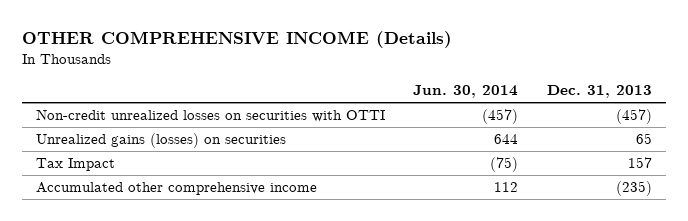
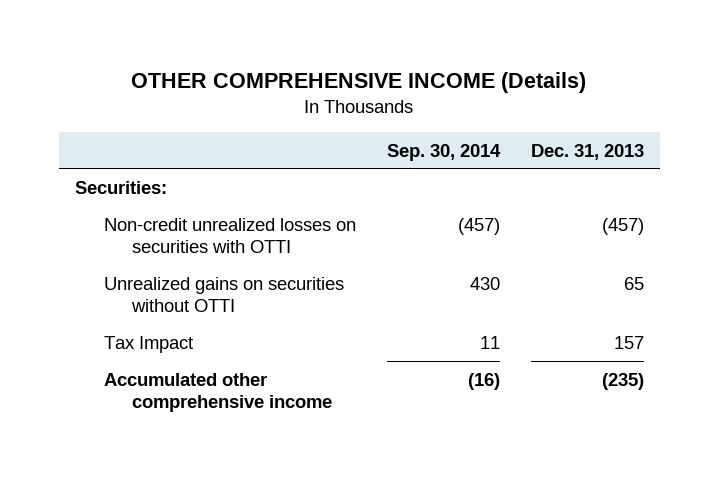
[413,85,519,99] Jun. 30, 2014 -> none
none -> [386,143,501,161] Sep. 30, 2014
none -> [74,180,167,194] Securities:
[35,132,286,148] Unrealized gains (losses) on securities -> [103,276,344,313] Unrealized gains on securities without OTTI

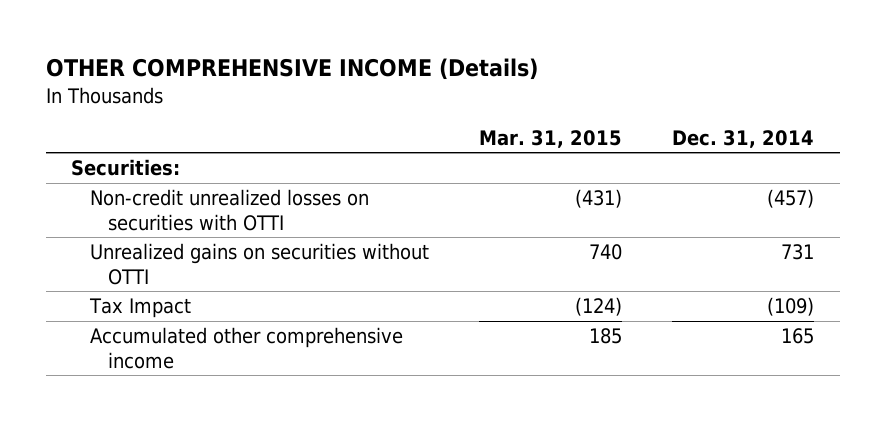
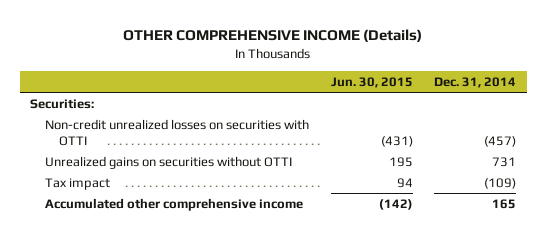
[478,129,622,148] Mar. 31, 2015 -> none
none -> [330,77,413,89] Jun. 30, 2015
[88,298,191,319] Tax Impact -> [44,177,110,190] Tax impact

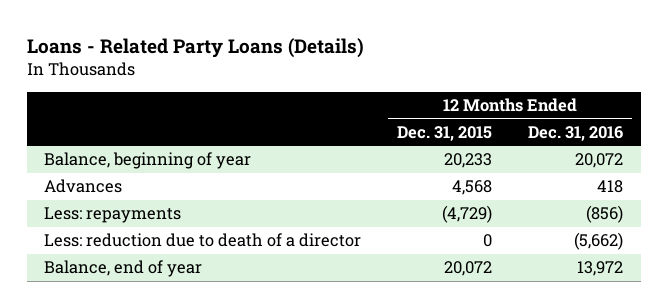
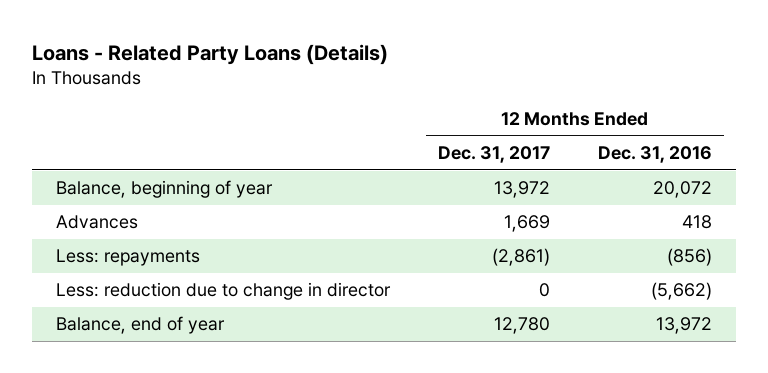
[397,125,493,141] Dec. 31, 2015 -> none
none -> [437,146,550,164] Dec. 31, 2017
[44,233,362,248] Less: reduction due to death of a director -> [55,282,391,301] Less: reduction due to change in director

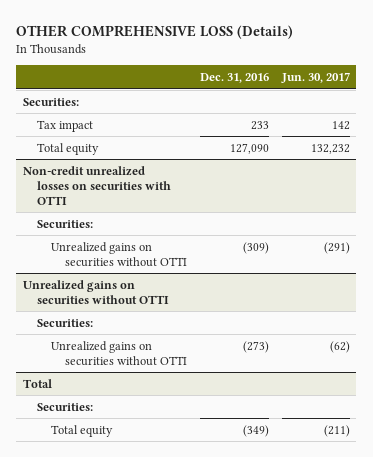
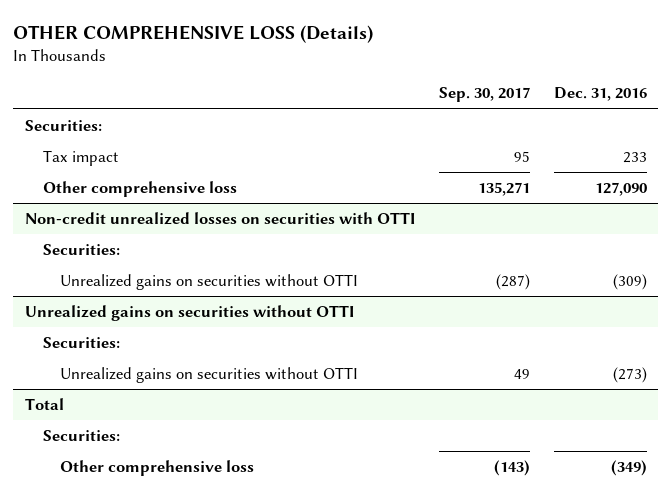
[280,72,350,84] Jun. 30, 2017 -> none
none -> [438,87,530,103] Sep. 30, 2017
[36,142,99,155] Total equity -> [42,180,237,197] Other comprehensive loss
[51,424,114,437] Total equity -> [59,459,254,476] Other comprehensive loss

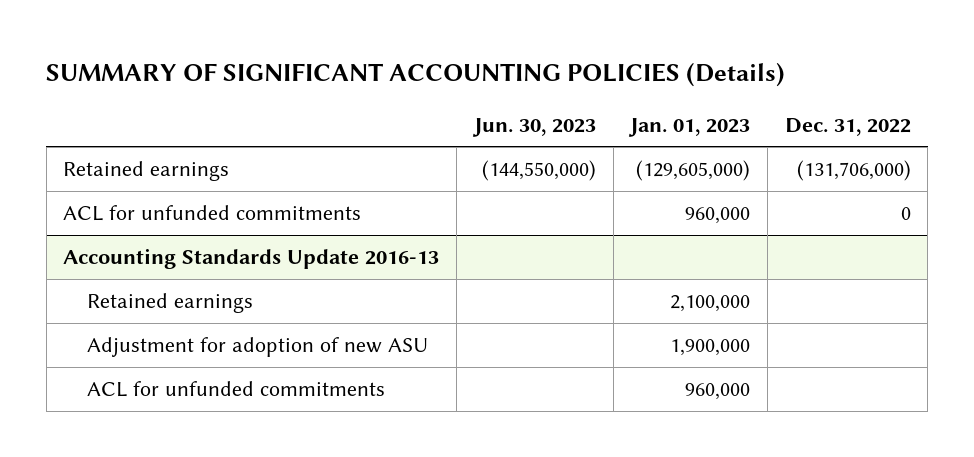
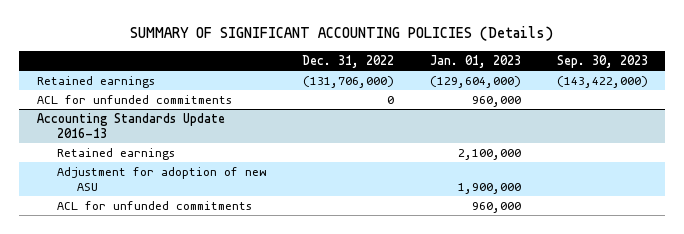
[471,117,596,137] Jun. 30, 2023 -> none
none -> [556,54,648,68] Sep. 30, 2023
[636,159,751,181] (129,605,000) -> [429,76,521,89] (129,604,000)

